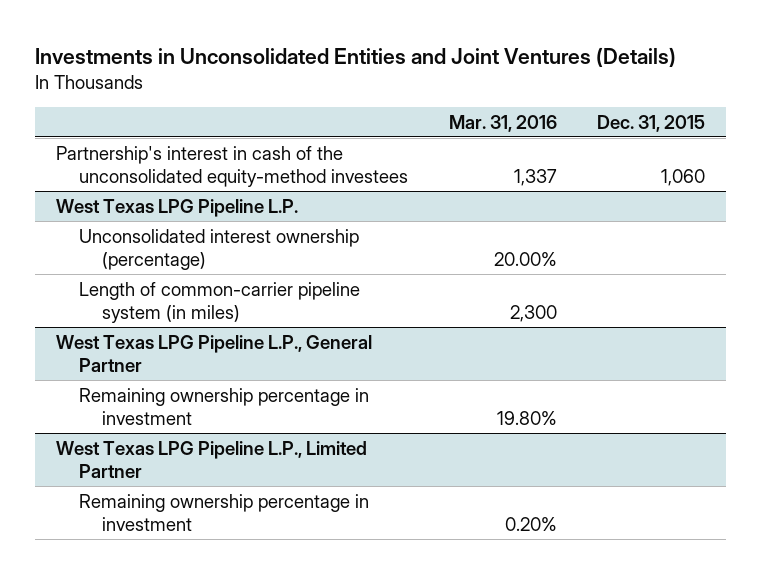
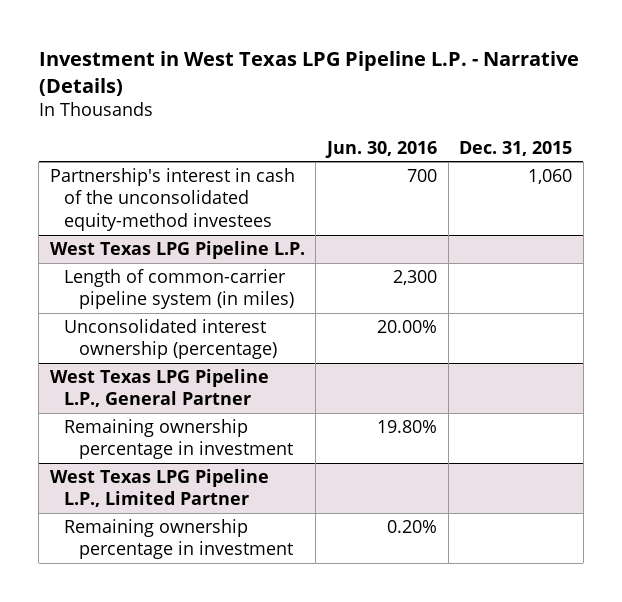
[35,46,677,67] Investments in Unconsolidated Entities and Joint Ventures (Details) -> [38,50,579,96] Investment in West Texas LPG Pipeline L.P. - Narrative (Details)
[448,114,557,132] Mar. 31, 2016 -> none
none -> [324,140,437,158] Jun. 30, 2016
[78,228,359,271] Unconsolidated interest ownership (percentage) -> [64,319,277,360] Unconsolidated interest ownership (percentage)

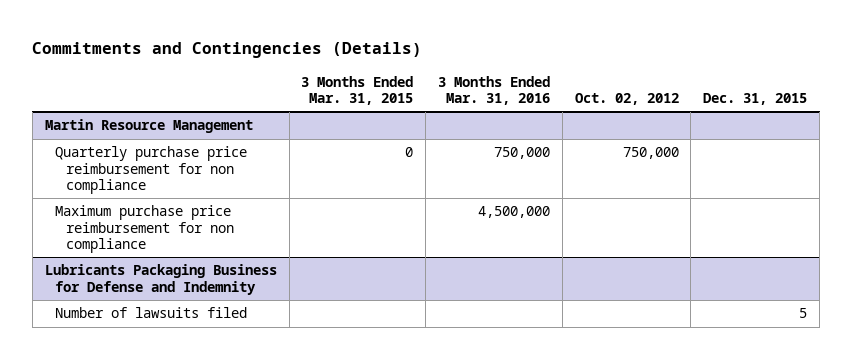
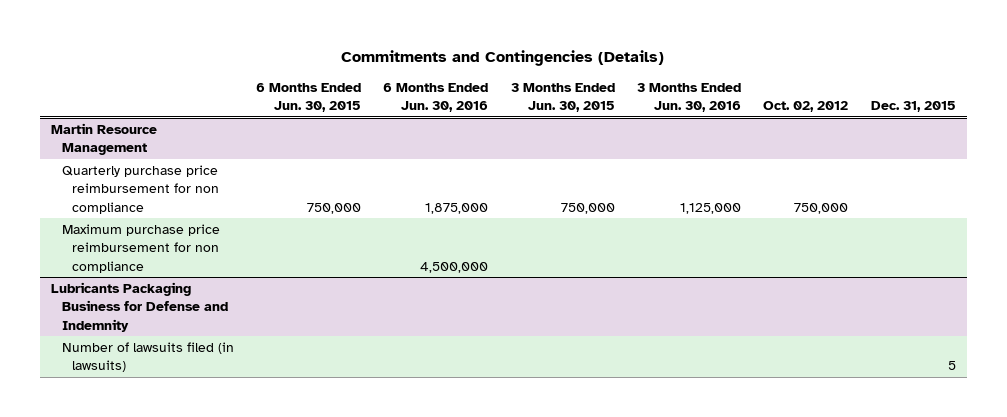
[301,75,414,106] 3 Months Ended Mar. 31, 2015 -> none
[438,75,551,106] 3 Months Ended Mar. 31, 2016 -> none
none -> [256,82,362,113] 6 Months Ended Jun. 30, 2015
none -> [383,82,489,113] 6 Months Ended Jun. 30, 2016
none -> [510,82,615,113] 3 Months Ended Jun. 30, 2015
none -> [636,82,741,113] 3 Months Ended Jun. 30, 2016
[55,307,248,319] Number of lawsuits filed -> [61,342,234,373] Number of lawsuits filed (in lawsuits)

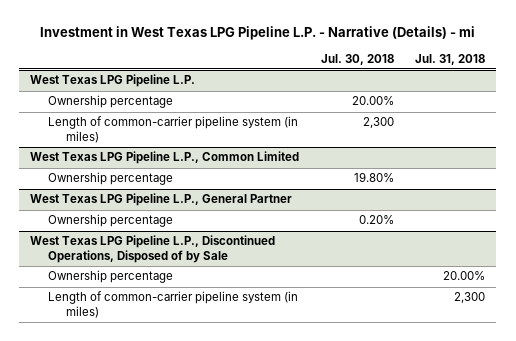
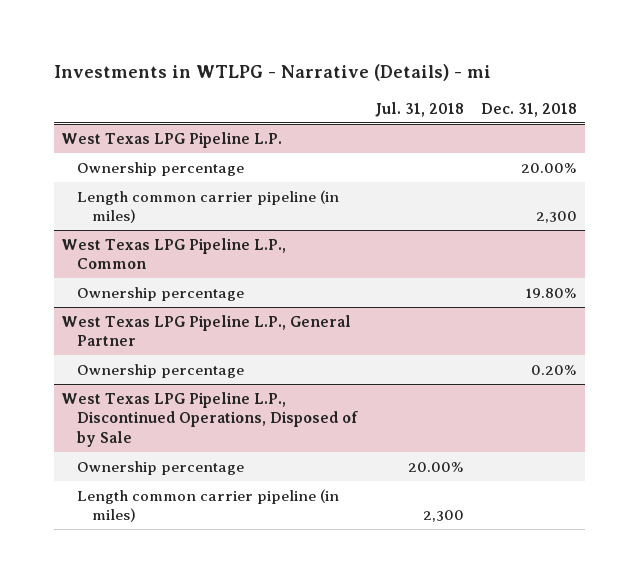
[39,25,475,40] Investment in West Texas LPG Pipeline L.P. - Narrative (Details) - mi -> [54,64,492,82] Investments in WTLPG - Narrative (Details) - mi
[320,53,394,65] Jul. 30, 2018 -> none
none -> [480,102,577,117] Dec. 31, 2018
[47,116,298,144] Length of common-carrier pipeline system (in miles) -> [77,189,340,224] Length common carrier pipeline (in miles)
[30,151,300,165] West Texas LPG Pipeline L.P., Common Limited -> [62,237,287,270] West Texas LPG Pipeline L.P., Common
[47,291,298,319] Length of common-carrier pipeline system (in miles) -> [77,488,340,523] Length common carrier pipeline (in miles)

